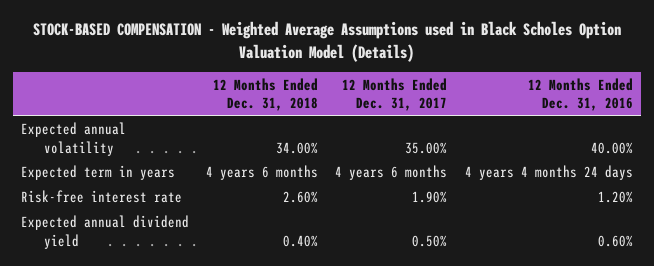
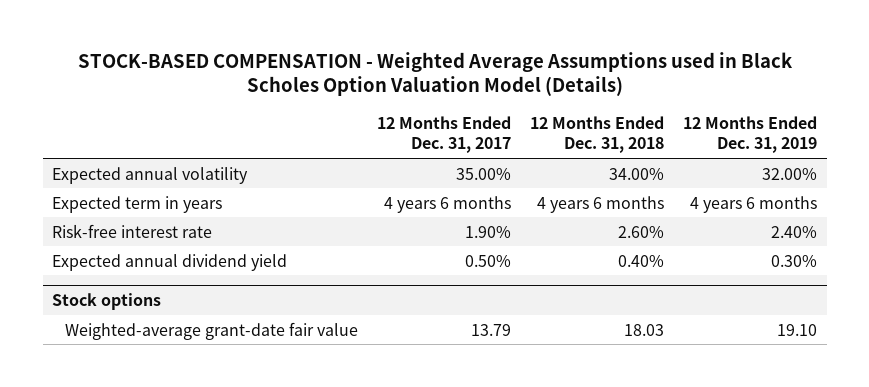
[527,77,633,112] 12 Months Ended Dec. 31, 2016 -> none
none -> [683,115,818,154] 12 Months Ended Dec. 31, 2019
none -> [52,292,162,310] Stock options
none -> [65,321,359,340] Weighted-average grant-date fair value

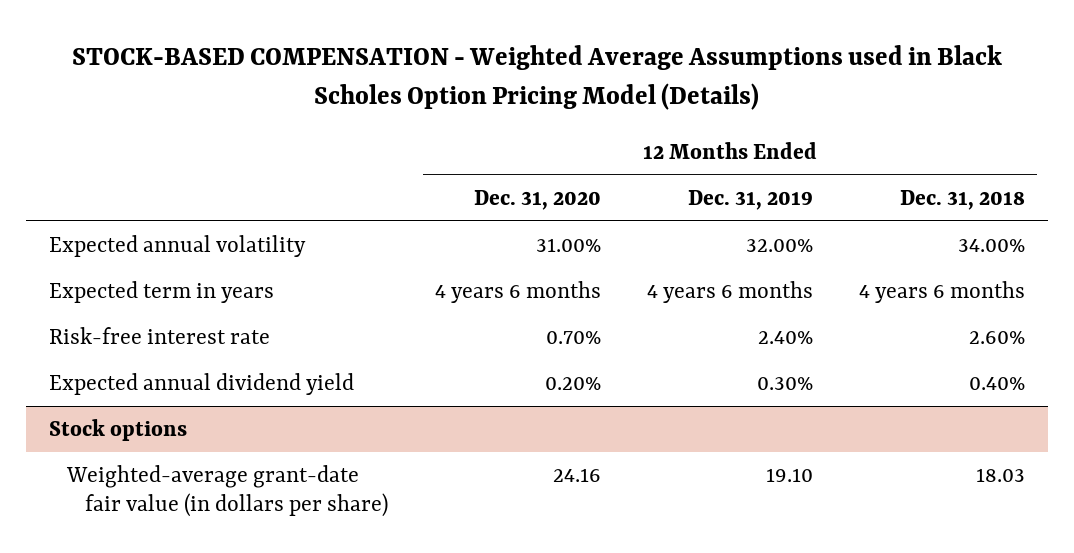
[77,51,793,97] STOCK-BASED COMPENSATION - Weighted Average Assumptions used in Black Scholes Option Valuation Model (Details) -> [72,44,1003,110] STOCK-BASED COMPENSATION - Weighted Average Assumptions used in Black Scholes Option Pricing Model (Details)
[377,115,512,154] 12 Months Ended Dec. 31, 2017 -> none
none -> [473,189,601,210] Dec. 31, 2020
[65,321,359,340] Weighted-average grant-date fair value -> [66,465,389,518] Weighted-average grant-date fair value (in dollars per share)

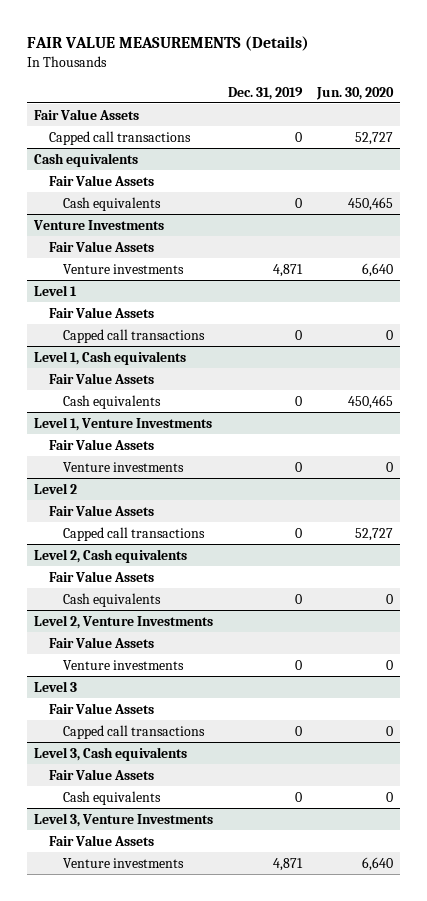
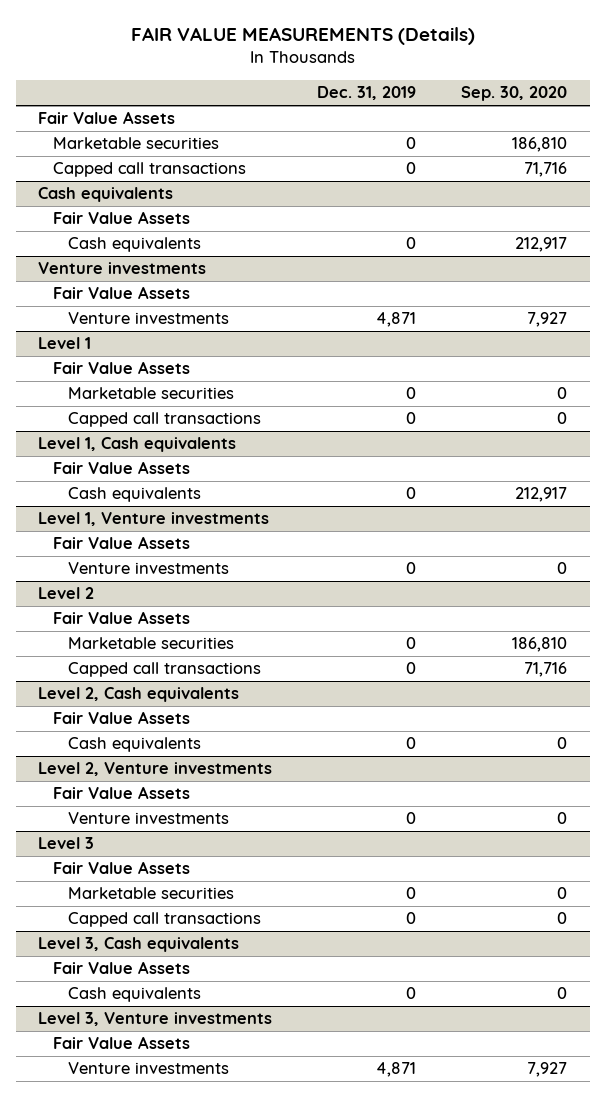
[315,86,394,100] Jun. 30, 2020 -> none
none -> [461,86,568,102] Sep. 30, 2020
none -> [53,137,220,150] Marketable securities
[33,219,165,230] Venture Investments -> [38,262,207,275] Venture investments
none -> [67,387,234,400] Marketable securities
[34,416,213,431] Level 1, Venture Investments -> [38,512,270,527] Level 1, Venture investments
none -> [67,637,234,650] Marketable securities
[34,614,214,629] Level 2, Venture Investments -> [38,762,273,777] Level 2, Venture investments
none -> [67,887,234,900] Marketable securities
[34,812,214,827] Level 3, Venture Investments -> [38,1012,273,1027] Level 3, Venture investments

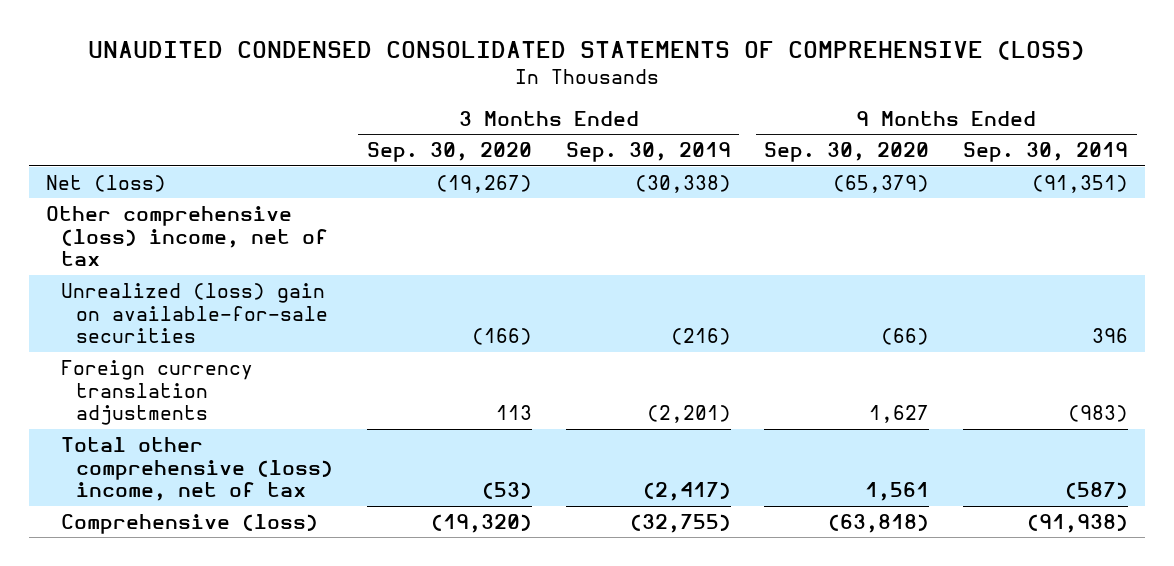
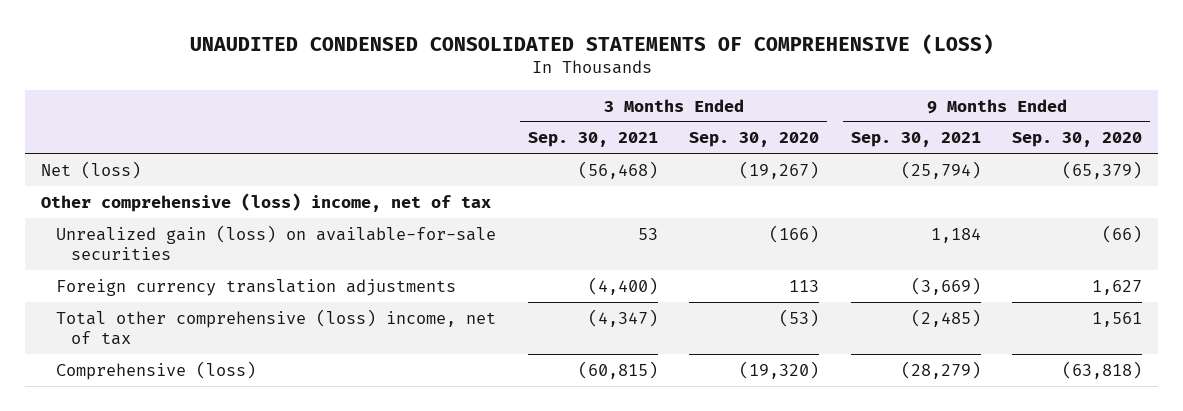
[565,142,731,163] Sep. 30, 2019 -> none
[963,142,1129,163] Sep. 30, 2019 -> none
none -> [527,132,658,148] Sep. 30, 2021
none -> [850,132,981,148] Sep. 30, 2021
[60,282,328,344] Unrealized (loss) gain on available-for-sale securities -> [56,224,497,260] Unrealized gain (loss) on available-for-sale securities

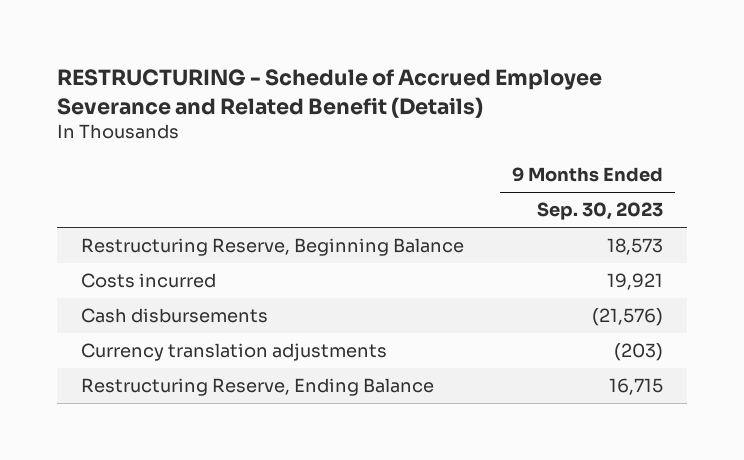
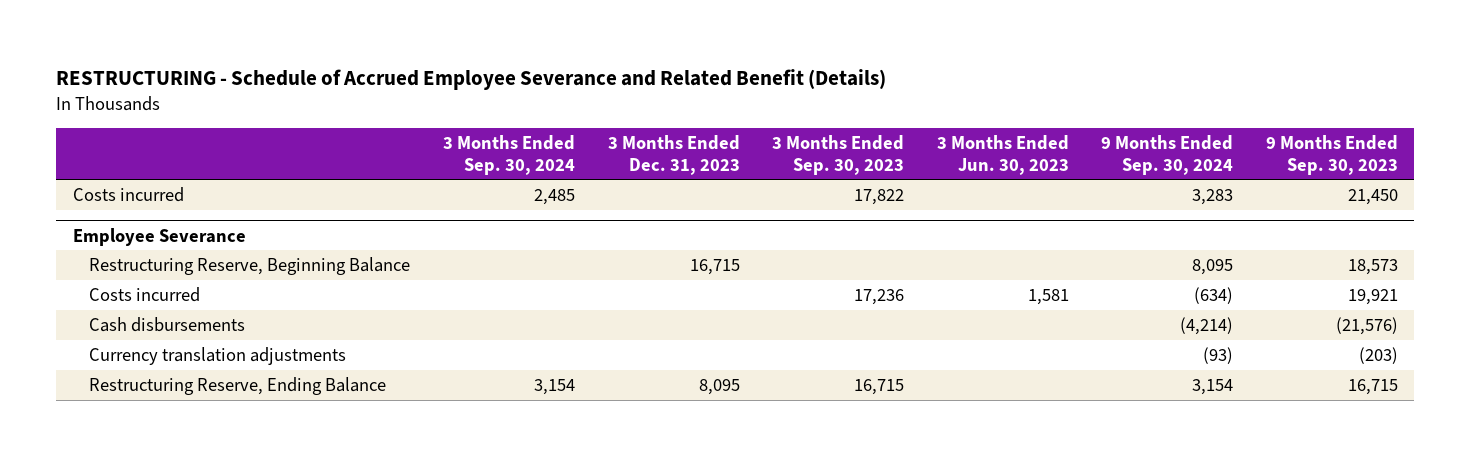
none -> [442,135,575,175] 3 Months Ended Sep. 30, 2024
none -> [607,135,740,175] 3 Months Ended Dec. 31, 2023
none -> [772,135,905,175] 3 Months Ended Sep. 30, 2023
none -> [936,135,1069,175] 3 Months Ended Jun. 30, 2023
none -> [1101,135,1234,175] 9 Months Ended Sep. 30, 2024
none -> [72,186,184,202] Costs incurred
none -> [72,227,246,246] Employee Severance

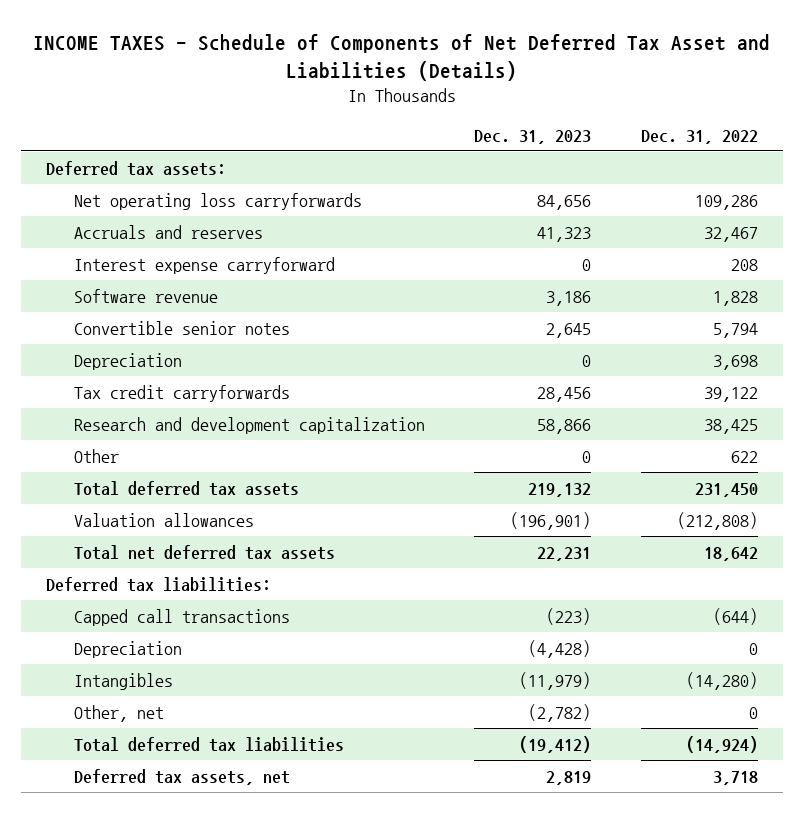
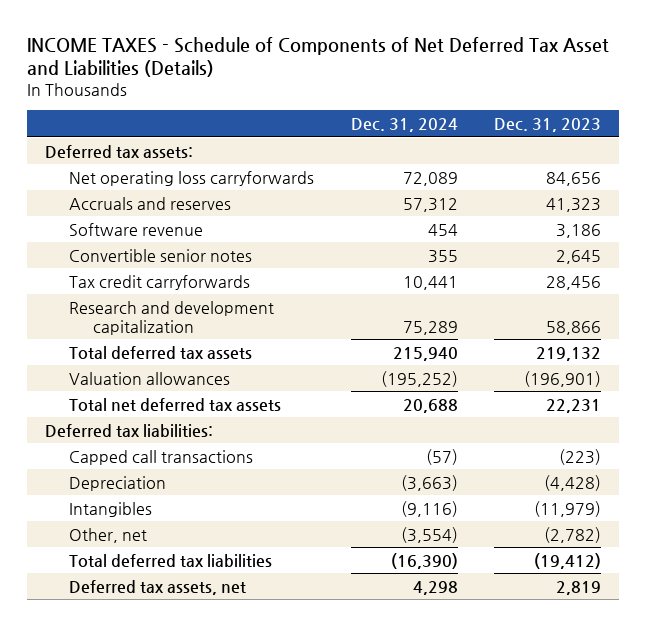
[640,129,758,144] Dec. 31, 2022 -> none
none -> [350,117,458,132] Dec. 31, 2024
[73,256,335,274] Interest expense carryforward -> none
[73,352,182,370] Depreciation -> none
[73,448,119,463] Other -> none

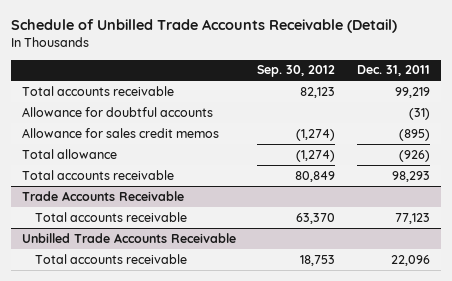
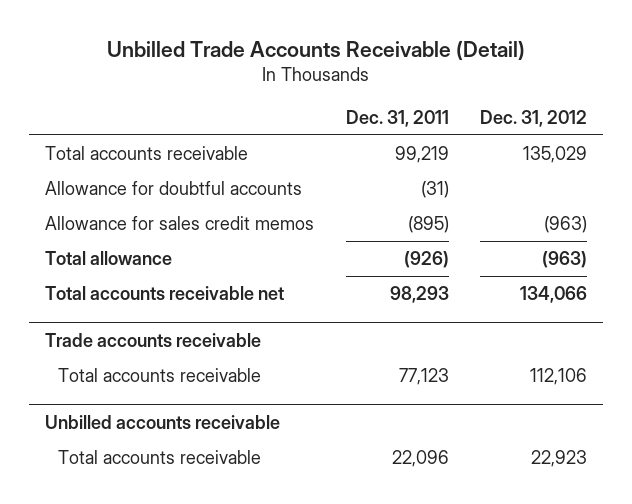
[11,19,398,34] Schedule of Unbilled Trade Accounts Receivable (Detail) -> [107,39,526,60] Unbilled Trade Accounts Receivable (Detail)
[257,65,336,78] Sep. 30, 2012 -> none
none -> [480,109,588,127] Dec. 31, 2012
[21,169,174,180] Total accounts receivable -> [44,286,284,301] Total accounts receivable net
[21,190,184,201] Trade Accounts Receivable -> [44,332,261,347] Trade accounts receivable
[21,232,236,243] Unbilled Trade Accounts Receivable -> [44,414,280,429] Unbilled accounts receivable

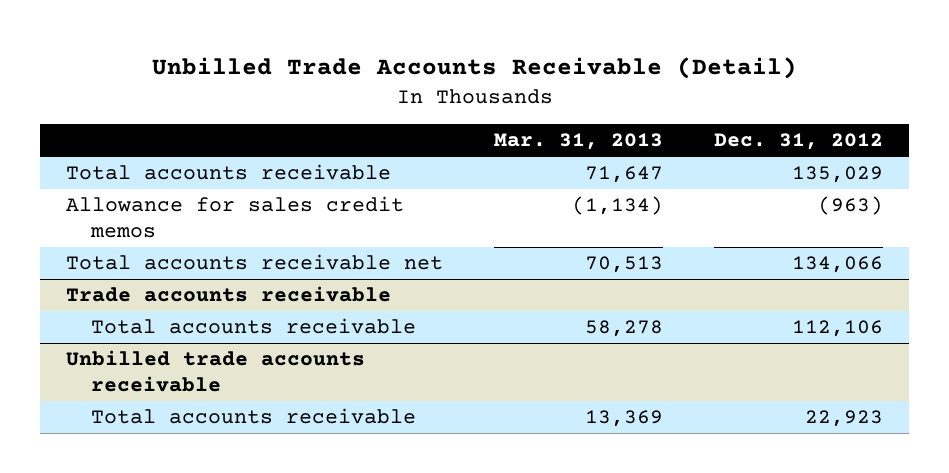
[345,109,449,127] Dec. 31, 2011 -> none
none -> [494,133,664,151] Mar. 31, 2013
[44,181,302,196] Allowance for doubtful accounts -> none
[44,251,172,266] Total allowance -> none
[44,414,280,429] Unbilled accounts receivable -> [65,350,365,393] Unbilled trade accounts receivable

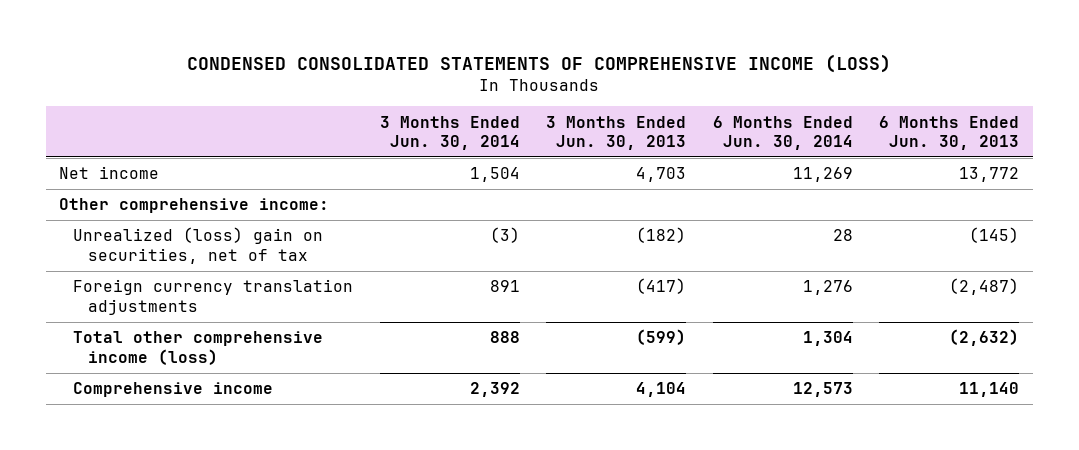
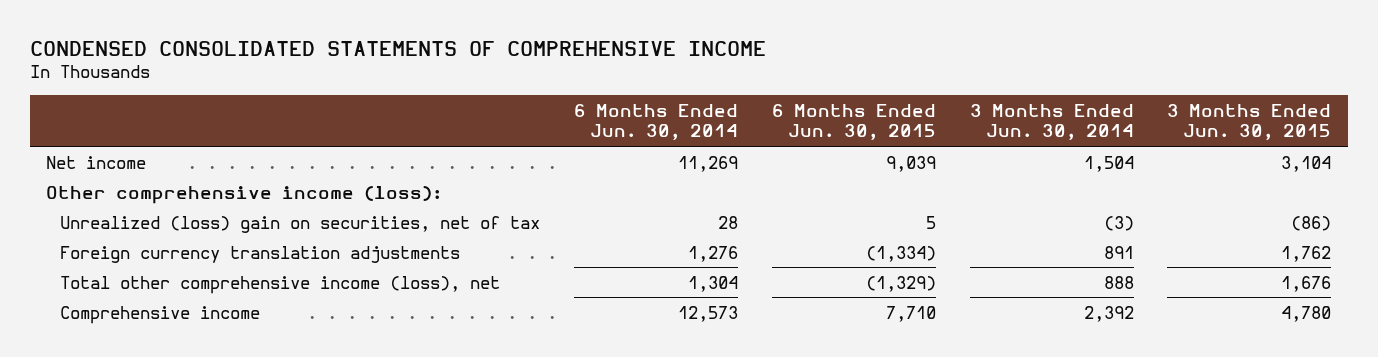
[187,54,892,74] CONDENSED CONSOLIDATED STATEMENTS OF COMPREHENSIVE INCOME (LOSS) -> [29,40,766,56] CONDENSED CONSOLIDATED STATEMENTS OF COMPREHENSIVE INCOME
[546,115,687,150] 3 Months Ended Jun. 30, 2013 -> none
[879,115,1020,150] 6 Months Ended Jun. 30, 2013 -> none
none -> [771,103,936,141] 6 Months Ended Jun. 30, 2015
none -> [1167,103,1332,141] 3 Months Ended Jun. 30, 2015
[59,198,330,214] Other comprehensive income: -> [46,185,443,204] Other comprehensive income (loss):
[73,331,324,365] Total other comprehensive income (loss) -> [60,275,501,294] Total other comprehensive income (loss), net

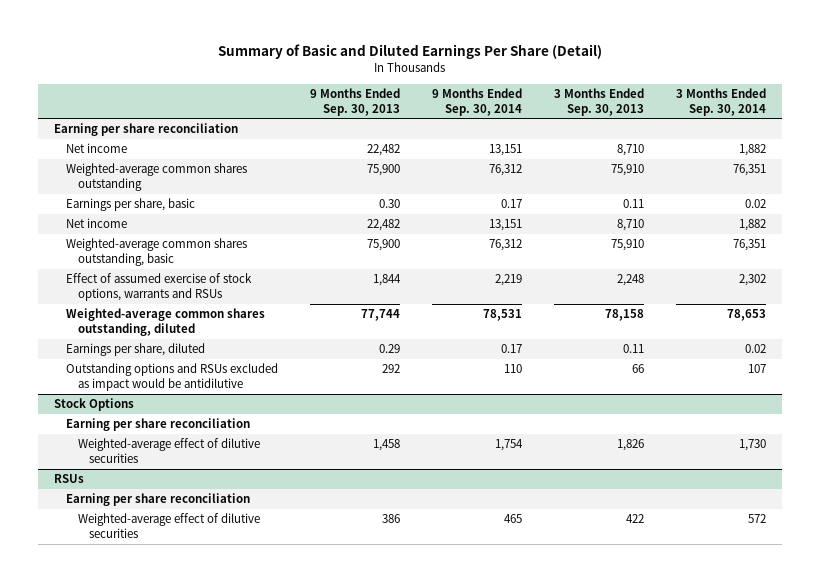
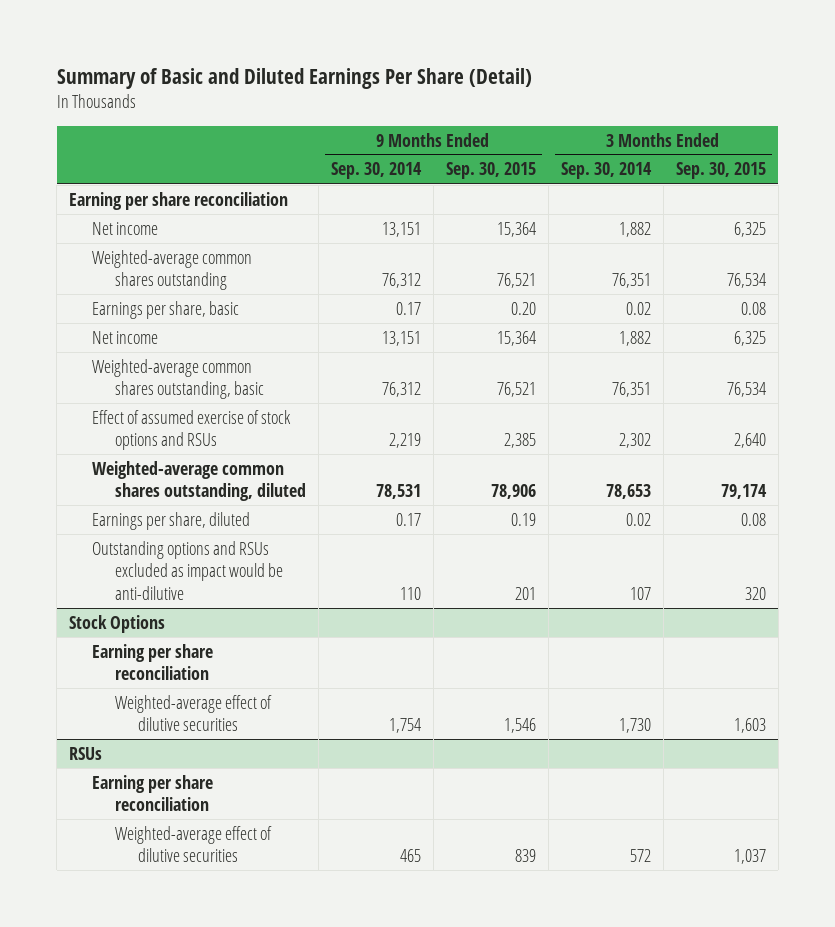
[309,88,400,116] 9 Months Ended Sep. 30, 2013 -> none
[553,88,644,116] 3 Months Ended Sep. 30, 2013 -> none
none -> [445,162,536,180] Sep. 30, 2015
none -> [675,162,766,180] Sep. 30, 2015
[65,273,252,301] Effect of assumed exercise of stock options, warrants and RSUs -> [92,409,292,451] Effect of assumed exercise of stock options and RSUs
[65,363,278,391] Outstanding options and RSUs excluded as impact would be antidilutive -> [92,540,284,600] Outstanding options and RSUs excluded as impact would be anti-dilutive

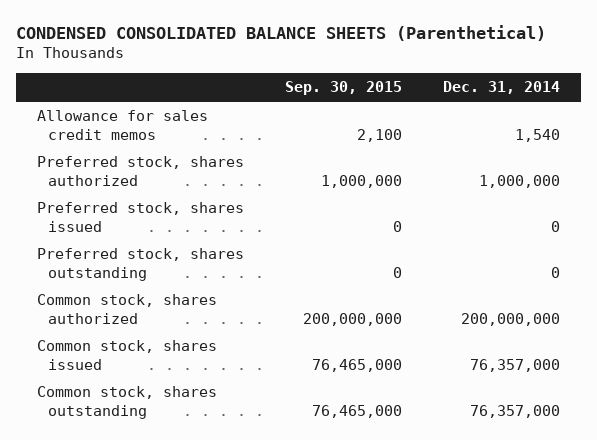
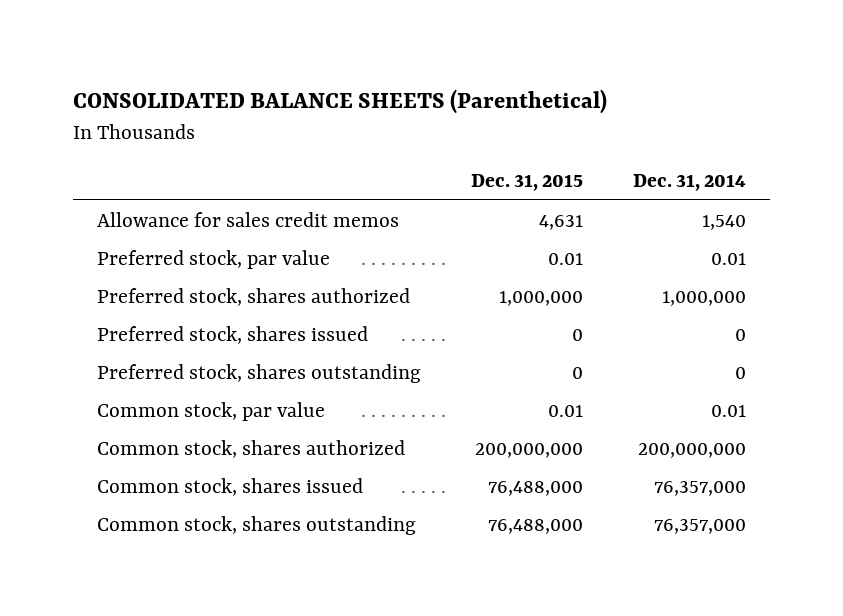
[16,24,547,41] CONDENSED CONSOLIDATED BALANCE SHEETS (Parenthetical) -> [72,88,607,114] CONSOLIDATED BALANCE SHEETS (Parenthetical)
[285,81,403,96] Sep. 30, 2015 -> none
none -> [470,173,583,191] Dec. 31, 2015
none -> [97,249,331,269] Preferred stock, par value
none -> [97,401,326,421] Common stock, par value

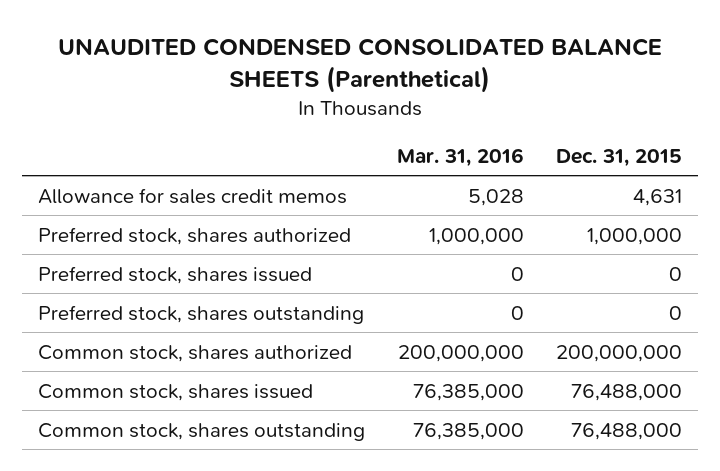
[72,88,607,114] CONSOLIDATED BALANCE SHEETS (Parenthetical) -> [58,37,663,94] UNAUDITED CONDENSED CONSOLIDATED BALANCE SHEETS (Parenthetical)
[632,173,746,191] Dec. 31, 2014 -> none
none -> [397,147,525,167] Mar. 31, 2016
[97,249,331,269] Preferred stock, par value -> none
[97,401,326,421] Common stock, par value -> none

